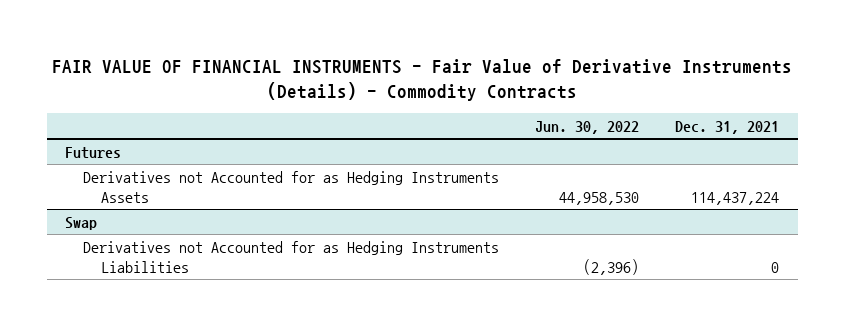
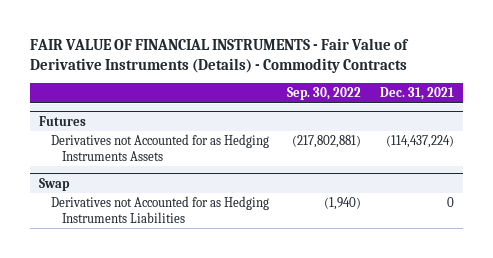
[535,120,640,134] Jun. 30, 2022 -> none
none -> [287,87,362,101] Sep. 30, 2022
[691,191,780,205] 114,437,224 -> [385,135,454,149] (114,437,224)

